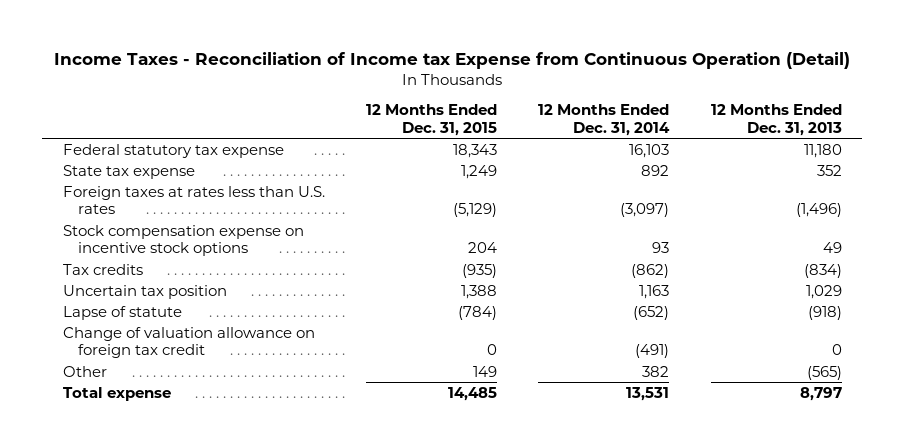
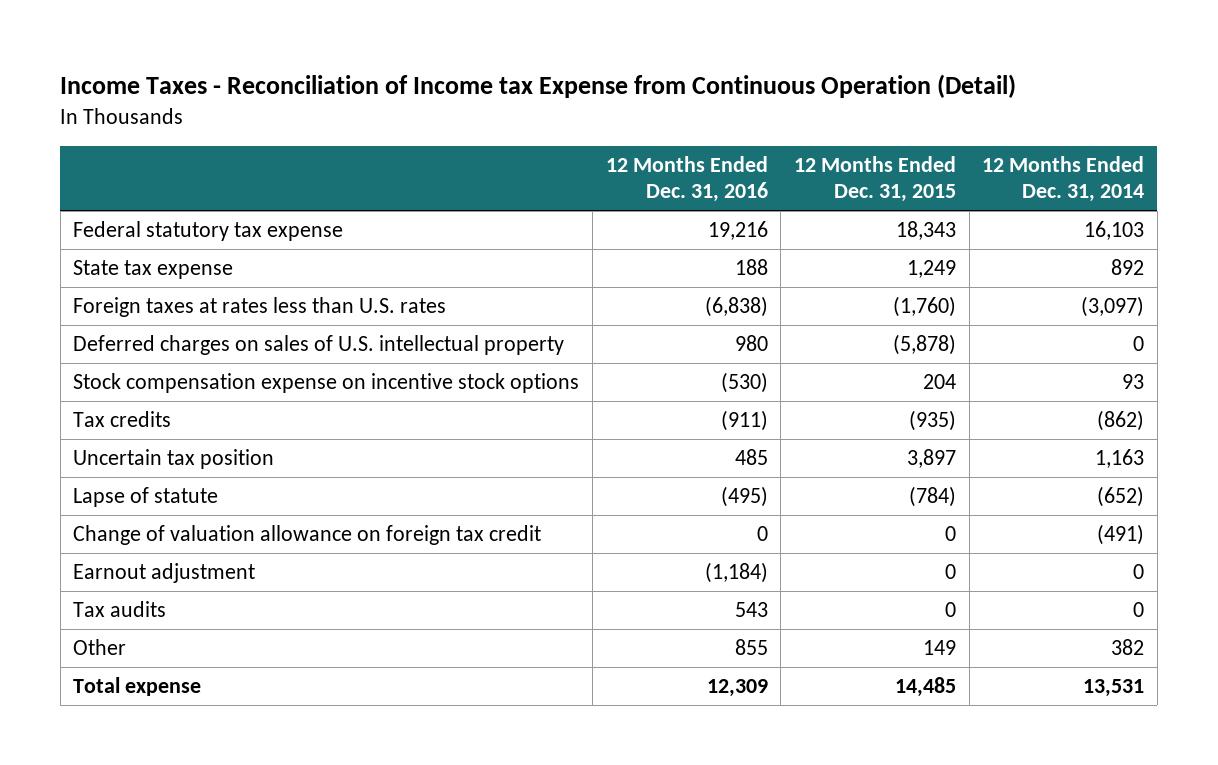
[710,104,842,136] 12 Months Ended Dec. 31, 2013 -> none
none -> [605,156,768,203] 12 Months Ended Dec. 31, 2016
[452,203,497,218] (5,129) -> [892,296,956,318] (1,760)
none -> [73,335,565,356] Deferred charges on sales of U.S. intellectual property
[460,284,497,299] 1,388 -> [906,449,956,469] 3,897
none -> [73,563,256,584] Earnout adjustment
none -> [73,601,167,618] Tax audits

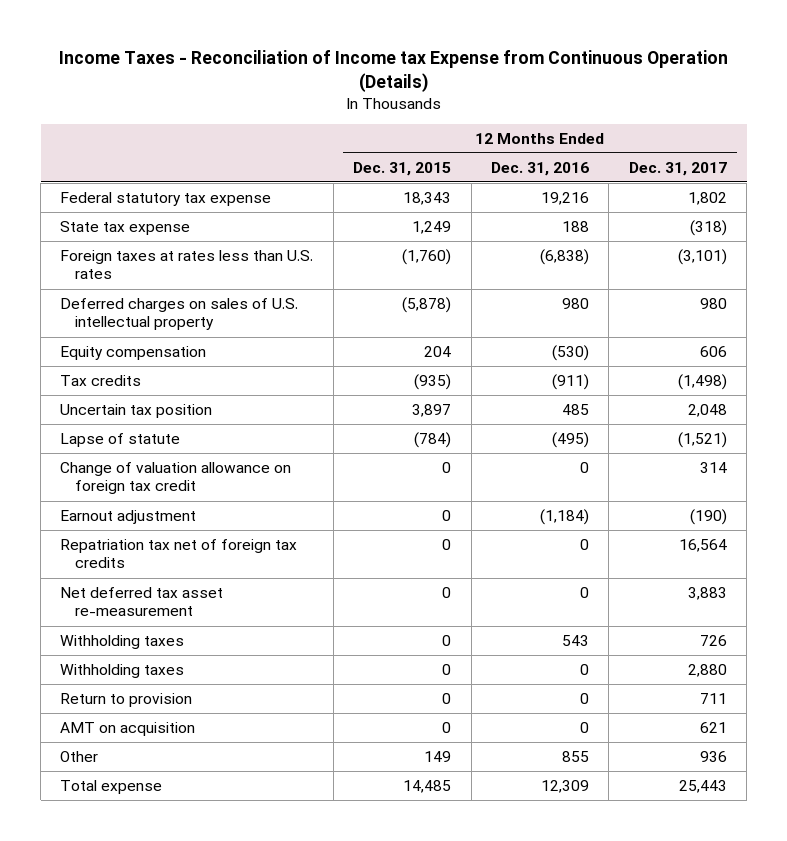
[60,74,1017,99] Income Taxes - Reconciliation of Income tax Expense from Continuous Operation (Detail) -> [58,50,728,93] Income Taxes - Reconciliation of Income tax Expense from Continuous Operation (Details)
[982,156,1145,203] 12 Months Ended Dec. 31, 2014 -> none
none -> [628,161,727,176] Dec. 31, 2017
[73,373,580,394] Stock compensation expense on incentive stock options -> [60,345,207,360] Equity compensation
none -> [60,538,298,569] Repatriation tax net of foreign tax credits
none -> [60,586,224,617] Net deferred tax asset re-measurement
[73,601,167,618] Tax audits -> [60,634,185,649] Withholding taxes
none -> [60,663,185,678] Withholding taxes
none -> [60,692,193,707] Return to provision
none -> [60,721,196,736] AMT on acquisition

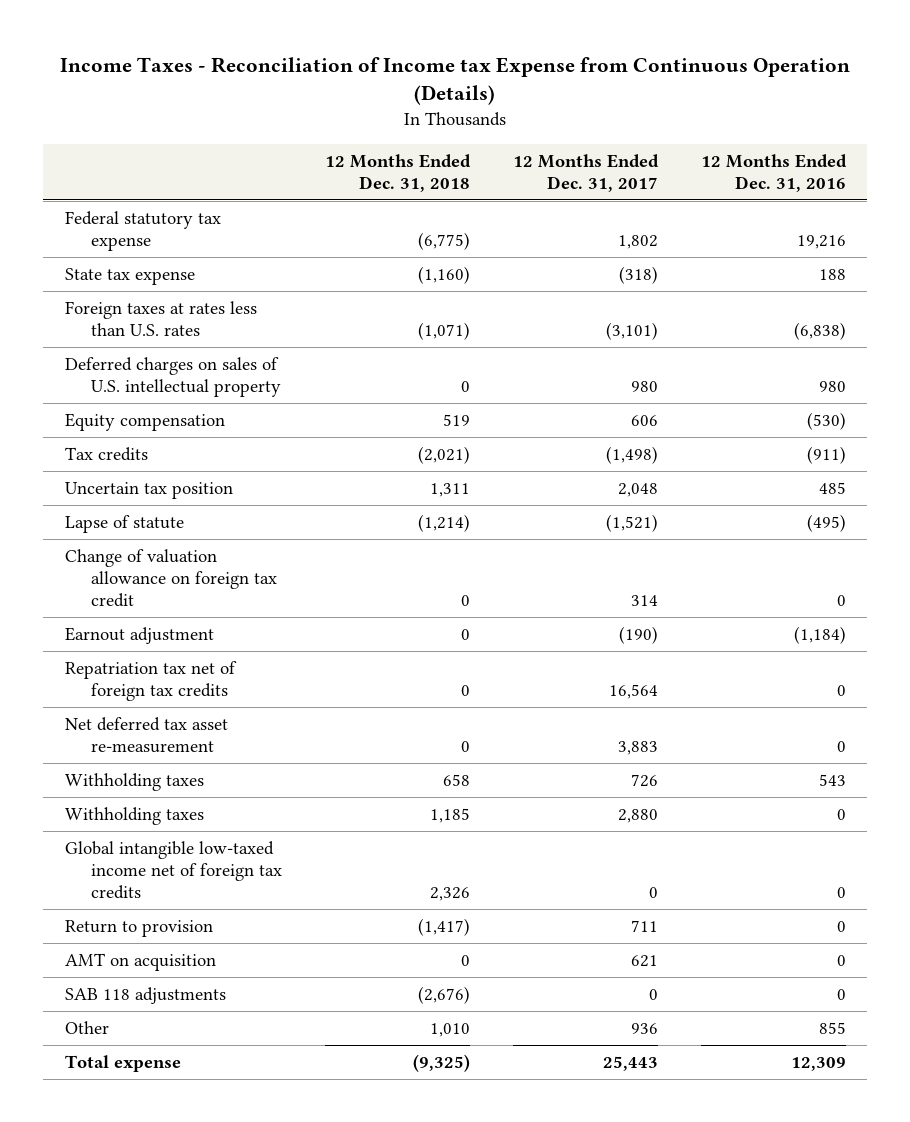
[353,161,452,176] Dec. 31, 2015 -> none
none -> [324,153,471,192] 12 Months Ended Dec. 31, 2018
none -> [64,840,282,900] Global intangible low-taxed income net of foreign tax credits
none -> [64,986,226,1004] SAB 118 adjustments

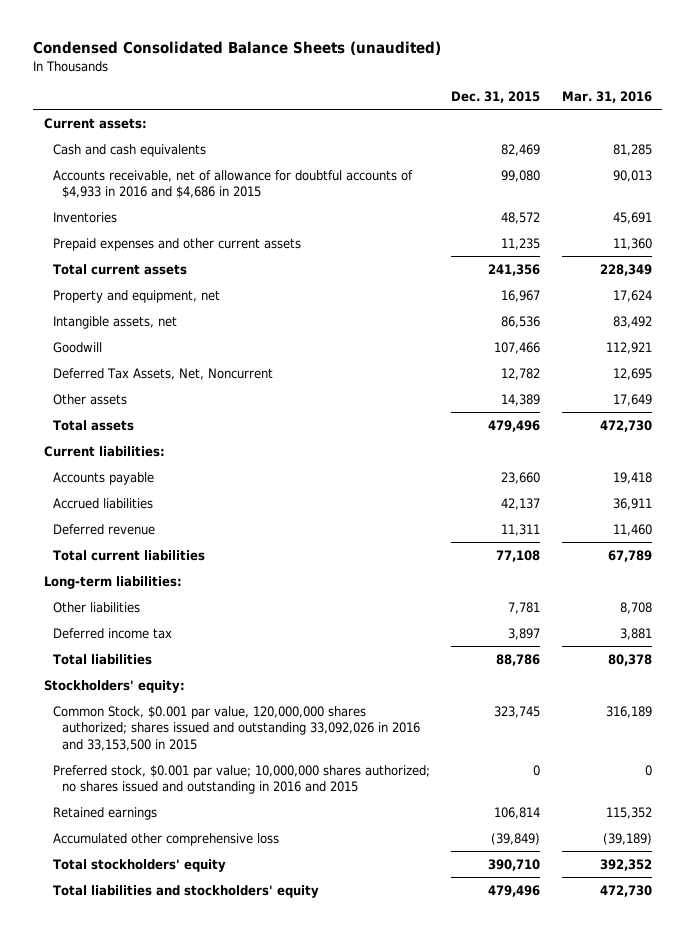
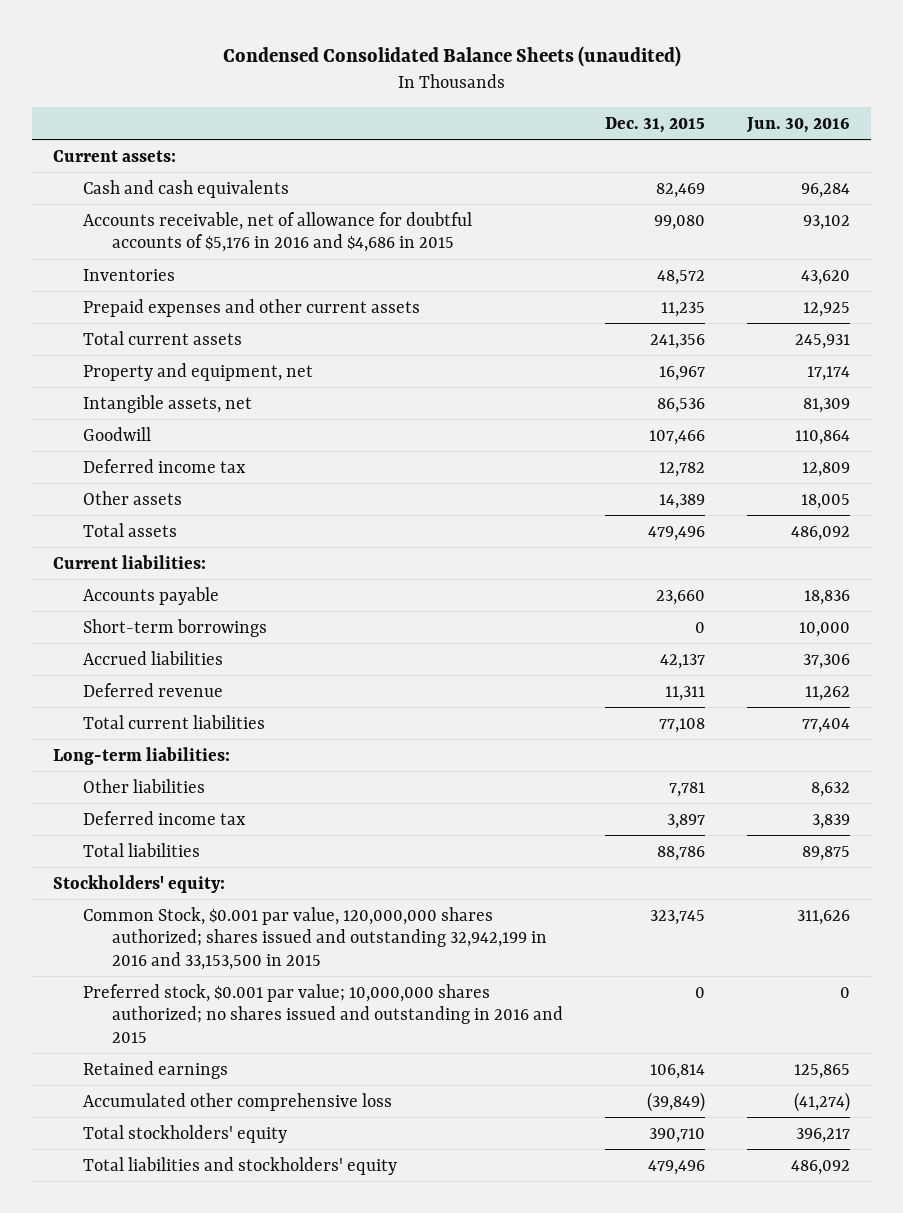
[561,91,652,104] Mar. 31, 2016 -> none
none -> [746,116,851,133] Jun. 30, 2016
[53,169,414,199] Accounts receivable, net of allowance for doubtful accounts of $4,933 in 2016 and $4,686 in 2015 -> [82,211,472,253] Accounts receivable, net of allowance for doubtful accounts of $5,176 in 2016 and $4,686 in 2015
[53,367,274,380] Deferred Tax Assets, Net, Noncurrent -> [82,458,246,473] Deferred income tax
none -> [82,618,267,637] Short-term borrowings
[53,705,421,751] Common Stock, $0.001 par value, 120,000,000 shares authorized; shares issued and outstanding 33,092,026 in 2016 and 33,153,500 in 2015 -> [82,906,547,970] Common Stock, $0.001 par value, 120,000,000 shares authorized; shares issued and outstanding 32,942,199 in 2016 and 33,153,500 in 2015

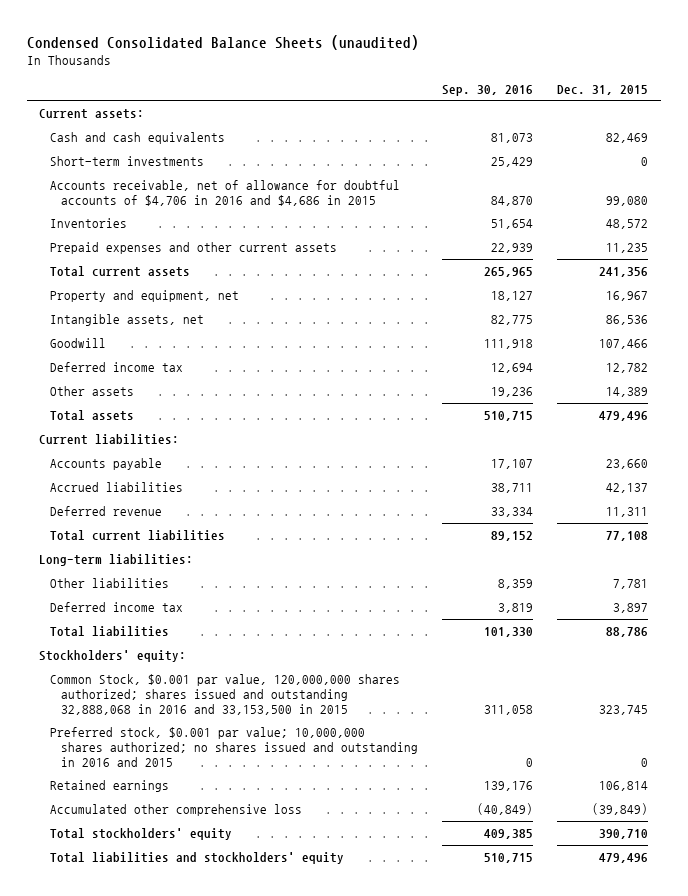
[746,116,851,133] Jun. 30, 2016 -> none
none -> [442,84,534,96] Sep. 30, 2016
none -> [49,155,204,166] Short-term investments
[82,211,472,253] Accounts receivable, net of allowance for doubtful accounts of $5,176 in 2016 and $4,686 in 2015 -> [49,179,400,206] Accounts receivable, net of allowance for doubtful accounts of $4,706 in 2016 and $4,686 in 2015
[82,618,267,637] Short-term borrowings -> none
[82,906,547,970] Common Stock, $0.001 par value, 120,000,000 shares authorized; shares issued and outstanding 32,942,199 in 2016 and 33,153,500 in 2015 -> [49,673,400,715] Common Stock, $0.001 par value, 120,000,000 shares authorized; shares issued and outstanding 32,888,068 in 2016 and 33,153,500 in 2015

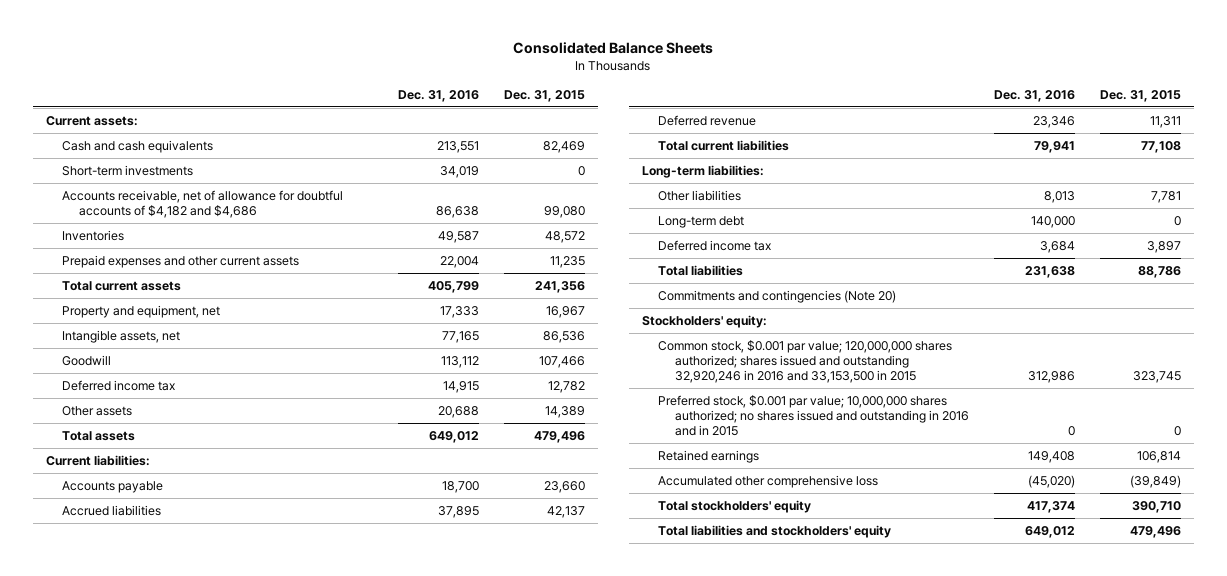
[27,34,420,50] Condensed Consolidated Balance Sheets (unaudited) -> [513,41,714,54] Consolidated Balance Sheets
[442,84,534,96] Sep. 30, 2016 -> none
none -> [397,89,479,102] Dec. 31, 2016
[49,179,400,206] Accounts receivable, net of allowance for doubtful accounts of $4,706 in 2016 and $4,686 in 2015 -> [62,189,344,219] Accounts receivable, net of allowance for doubtful accounts of $4,182 and $4,686
none -> [658,215,745,228] Long-term debt
none -> [658,289,897,303] Commitments and contingencies (Note 20)
[49,673,400,715] Common Stock, $0.001 par value, 120,000,000 shares authorized; shares issued and outstanding 32,888,068 in 2016 and 33,153,500 in 2015 -> [658,339,953,384] Common stock, $0.001 par value; 120,000,000 shares authorized; shares issued and outstanding 32,920,246 in 2016 and 33,153,500 in 2015
[49,726,418,767] Preferred stock, $0.001 par value; 10,000,000 shares authorized; no shares issued and outstanding in 2016 and 2015 -> [658,394,969,437] Preferred stock, $0.001 par value; 10,000,000 shares authorized; no shares issued and outstanding in 2016 and in 2015

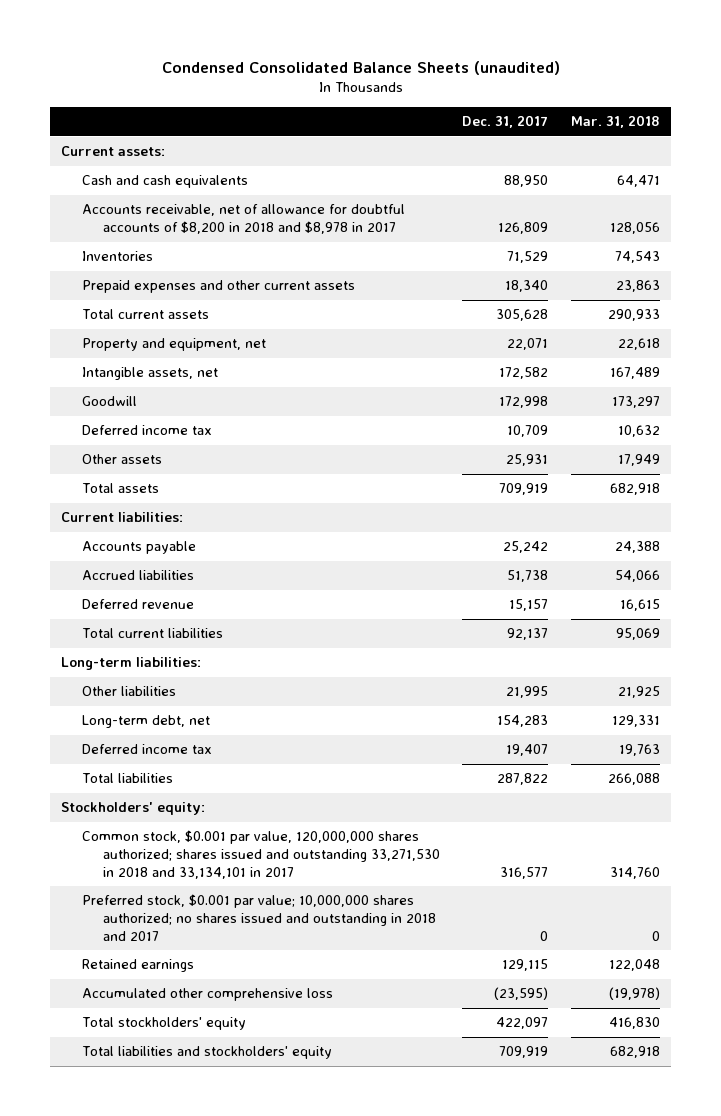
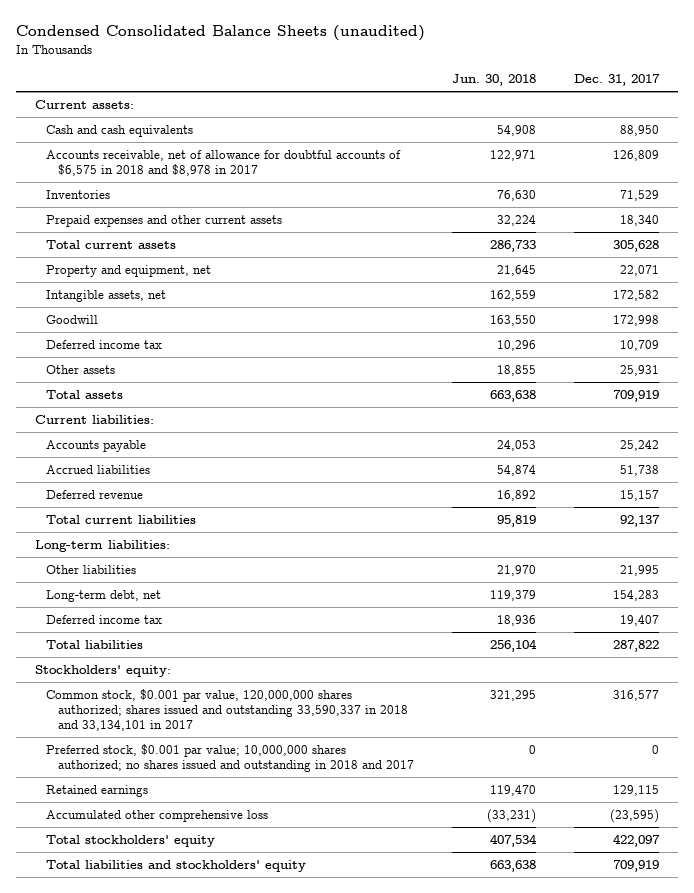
[571,115,661,129] Mar. 31, 2018 -> none
none -> [451,74,536,87] Jun. 30, 2018
[82,204,406,235] Accounts receivable, net of allowance for doubtful accounts of $8,200 in 2018 and $8,978 in 2017 -> [46,149,402,177] Accounts receivable, net of allowance for doubtful accounts of $6,575 in 2018 and $8,978 in 2017
[82,830,440,879] Common stock, $0.001 par value, 120,000,000 shares authorized; shares issued and outstanding 33,271,530 in 2018 and 33,134,101 in 2017 -> [46,688,408,732] Common stock, $0.001 par value, 120,000,000 shares authorized; shares issued and outstanding 33,590,337 in 2018 and 33,134,101 in 2017

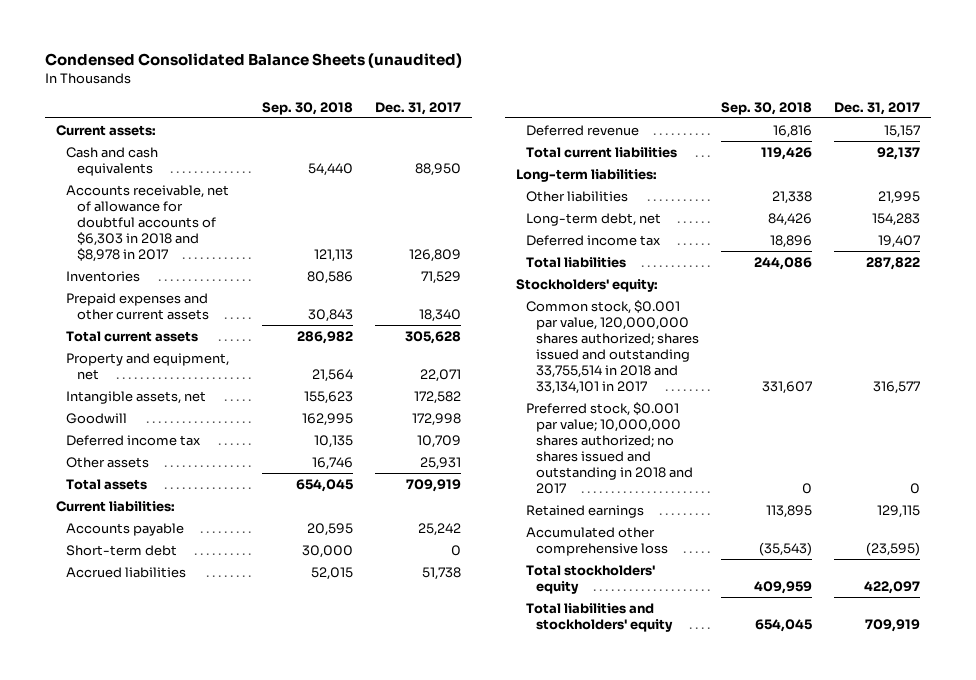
[451,74,536,87] Jun. 30, 2018 -> none
none -> [261,101,353,115] Sep. 30, 2018
[46,149,402,177] Accounts receivable, net of allowance for doubtful accounts of $6,575 in 2018 and $8,978 in 2017 -> [66,184,230,263] Accounts receivable, net of allowance for doubtful accounts of $6,303 in 2018 and $8,978 in 2017
none -> [66,544,178,556] Short-term debt
[46,688,408,732] Common stock, $0.001 par value, 120,000,000 shares authorized; shares issued and outstanding 33,590,337 in 2018 and 33,134,101 in 2017 -> [525,299,700,395] Common stock, $0.001 par value, 120,000,000 shares authorized; shares issued and outstanding 33,755,514 in 2018 and 33,134,101 in 2017

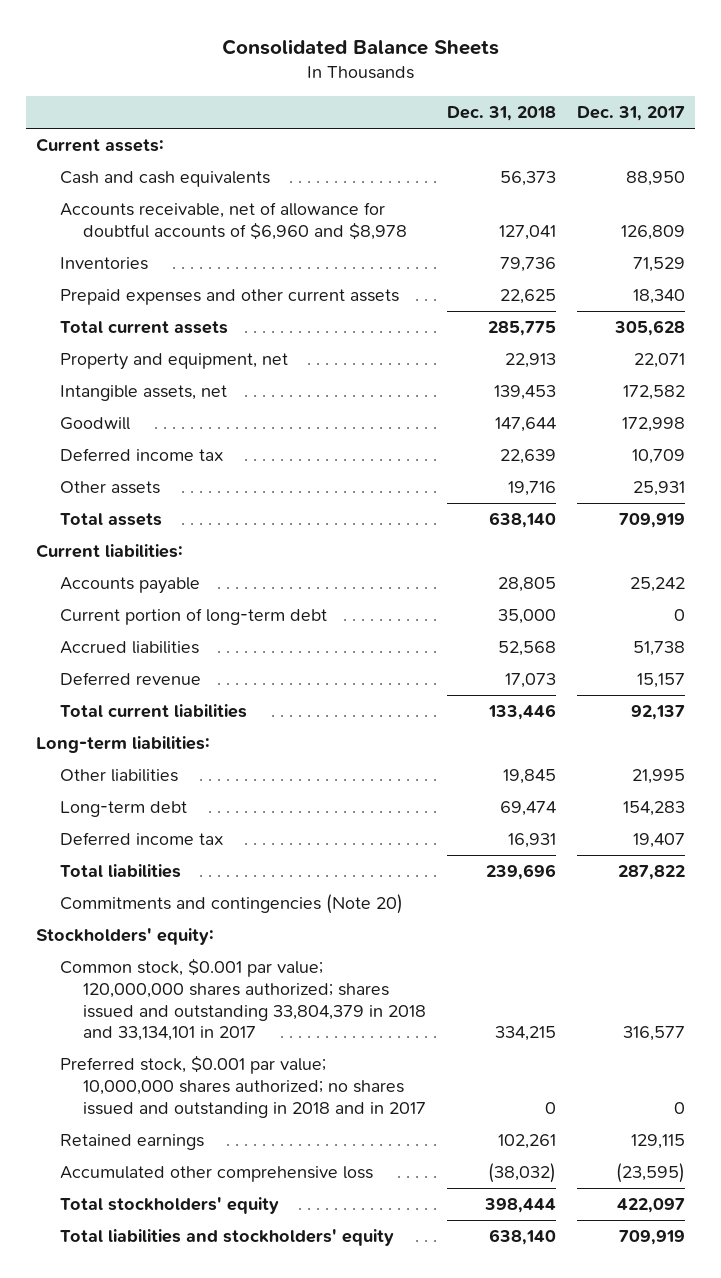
[45,53,463,69] Condensed Consolidated Balance Sheets (unaudited) -> [221,38,499,55] Consolidated Balance Sheets
[261,101,353,115] Sep. 30, 2018 -> none
none -> [447,106,557,122] Dec. 31, 2018
[66,184,230,263] Accounts receivable, net of allowance for doubtful accounts of $6,303 in 2018 and $8,978 in 2017 -> [59,202,408,240] Accounts receivable, net of allowance for doubtful accounts of $6,960 and $8,978
[66,544,178,556] Short-term debt -> none
none -> [59,608,327,626] Current portion of long-term debt
[525,212,661,226] Long-term debt, net -> [59,801,187,818] Long-term debt
none -> [59,894,403,915] Commitments and contingencies (Note 20)
[525,299,700,395] Common stock, $0.001 par value, 120,000,000 shares authorized; shares issued and outstanding 33,755,514 in 2018 and 33,134,101 in 2017 -> [59,958,427,1042] Common stock, $0.001 par value; 120,000,000 shares authorized; shares issued and outstanding 33,804,379 in 2018 and 33,134,101 in 2017
[525,401,694,495] Preferred stock, $0.001 par value; 10,000,000 shares authorized; no shares issued and outstanding in 2018 and 2017 -> [59,1055,427,1118] Preferred stock, $0.001 par value; 10,000,000 shares authorized; no shares issued and outstanding in 2018 and in 2017

